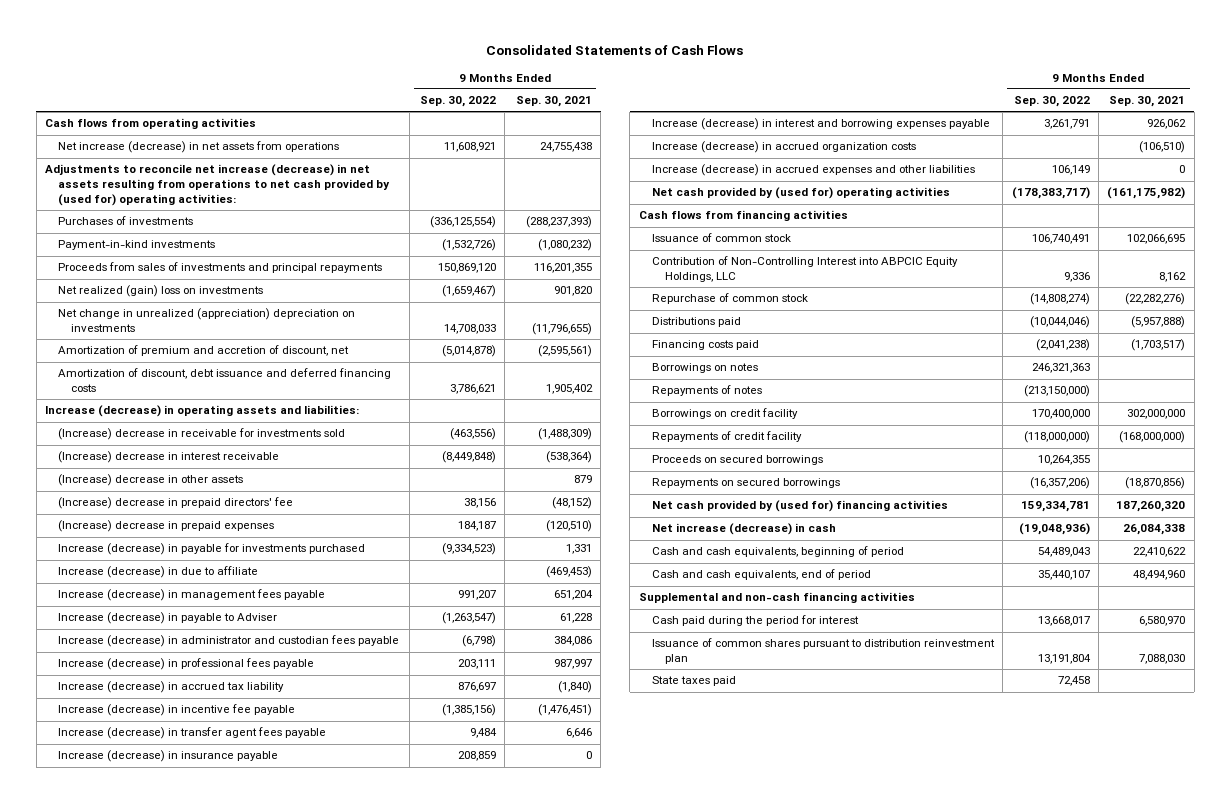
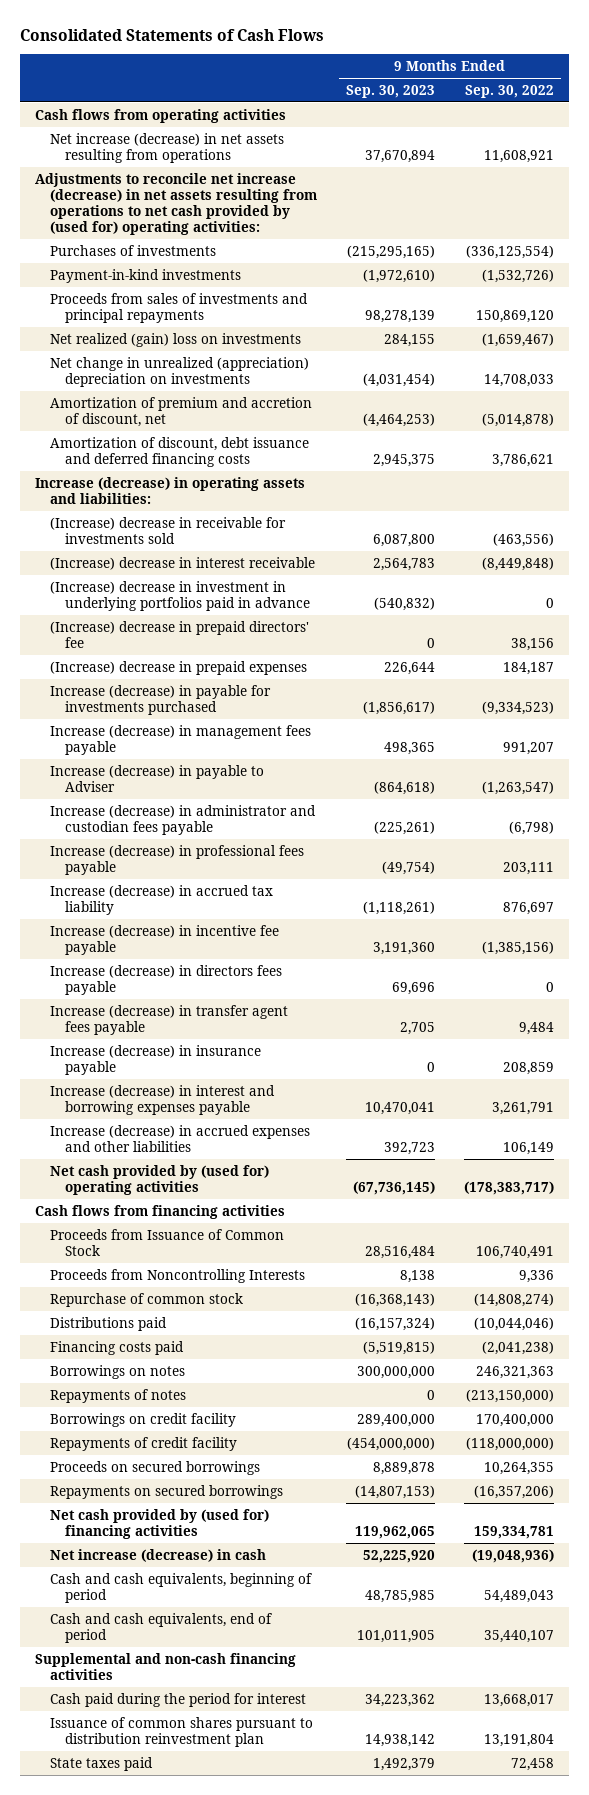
[515,96,592,108] Sep. 30, 2021 -> none
none -> [345,84,435,98] Sep. 30, 2023
[58,141,340,154] Net increase (decrease) in net assets from operations -> [49,132,284,163] Net increase (decrease) in net assets resulting from operations
[58,474,244,487] (Increase) decrease in other assets -> none
none -> [49,580,310,611] (Increase) decrease in investment in underlying portfolios paid in advance
[58,566,259,579] Increase (decrease) in due to affiliate -> none
none -> [49,964,282,995] Increase (decrease) in directors fees payable
[651,141,916,154] Increase (decrease) in accrued organization costs -> none
[651,233,791,243] Issuance of common stock -> [49,1228,284,1256] Proceeds from Issuance of Common Stock
[651,256,958,283] Contribution of Non-Controlling Interest into ABPCIC Equity Holdings, LLC -> [49,1268,305,1283] Proceeds from Noncontrolling Interests

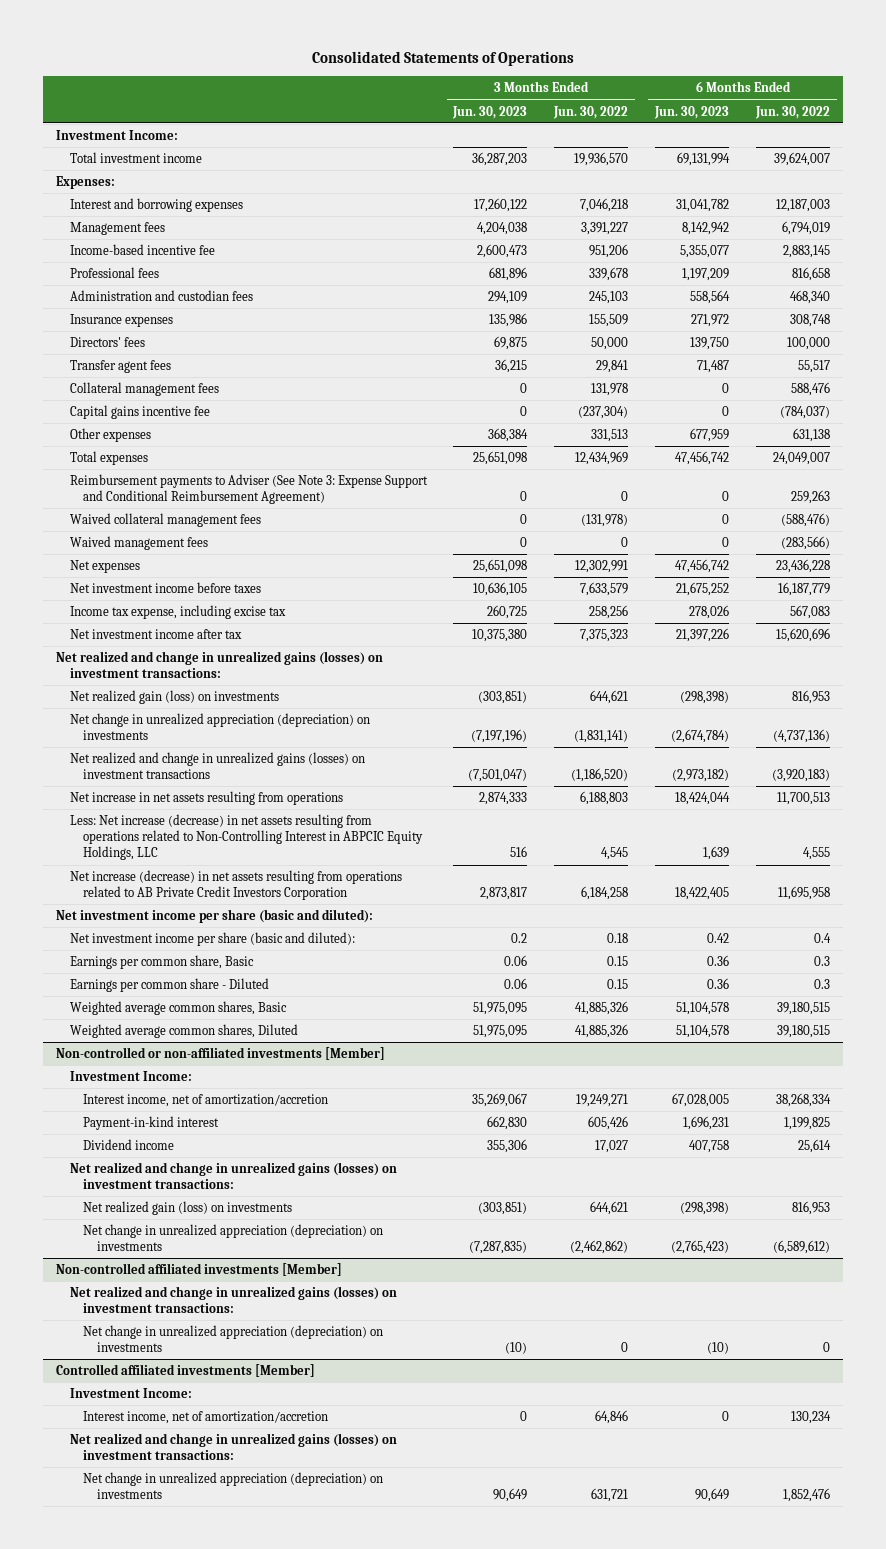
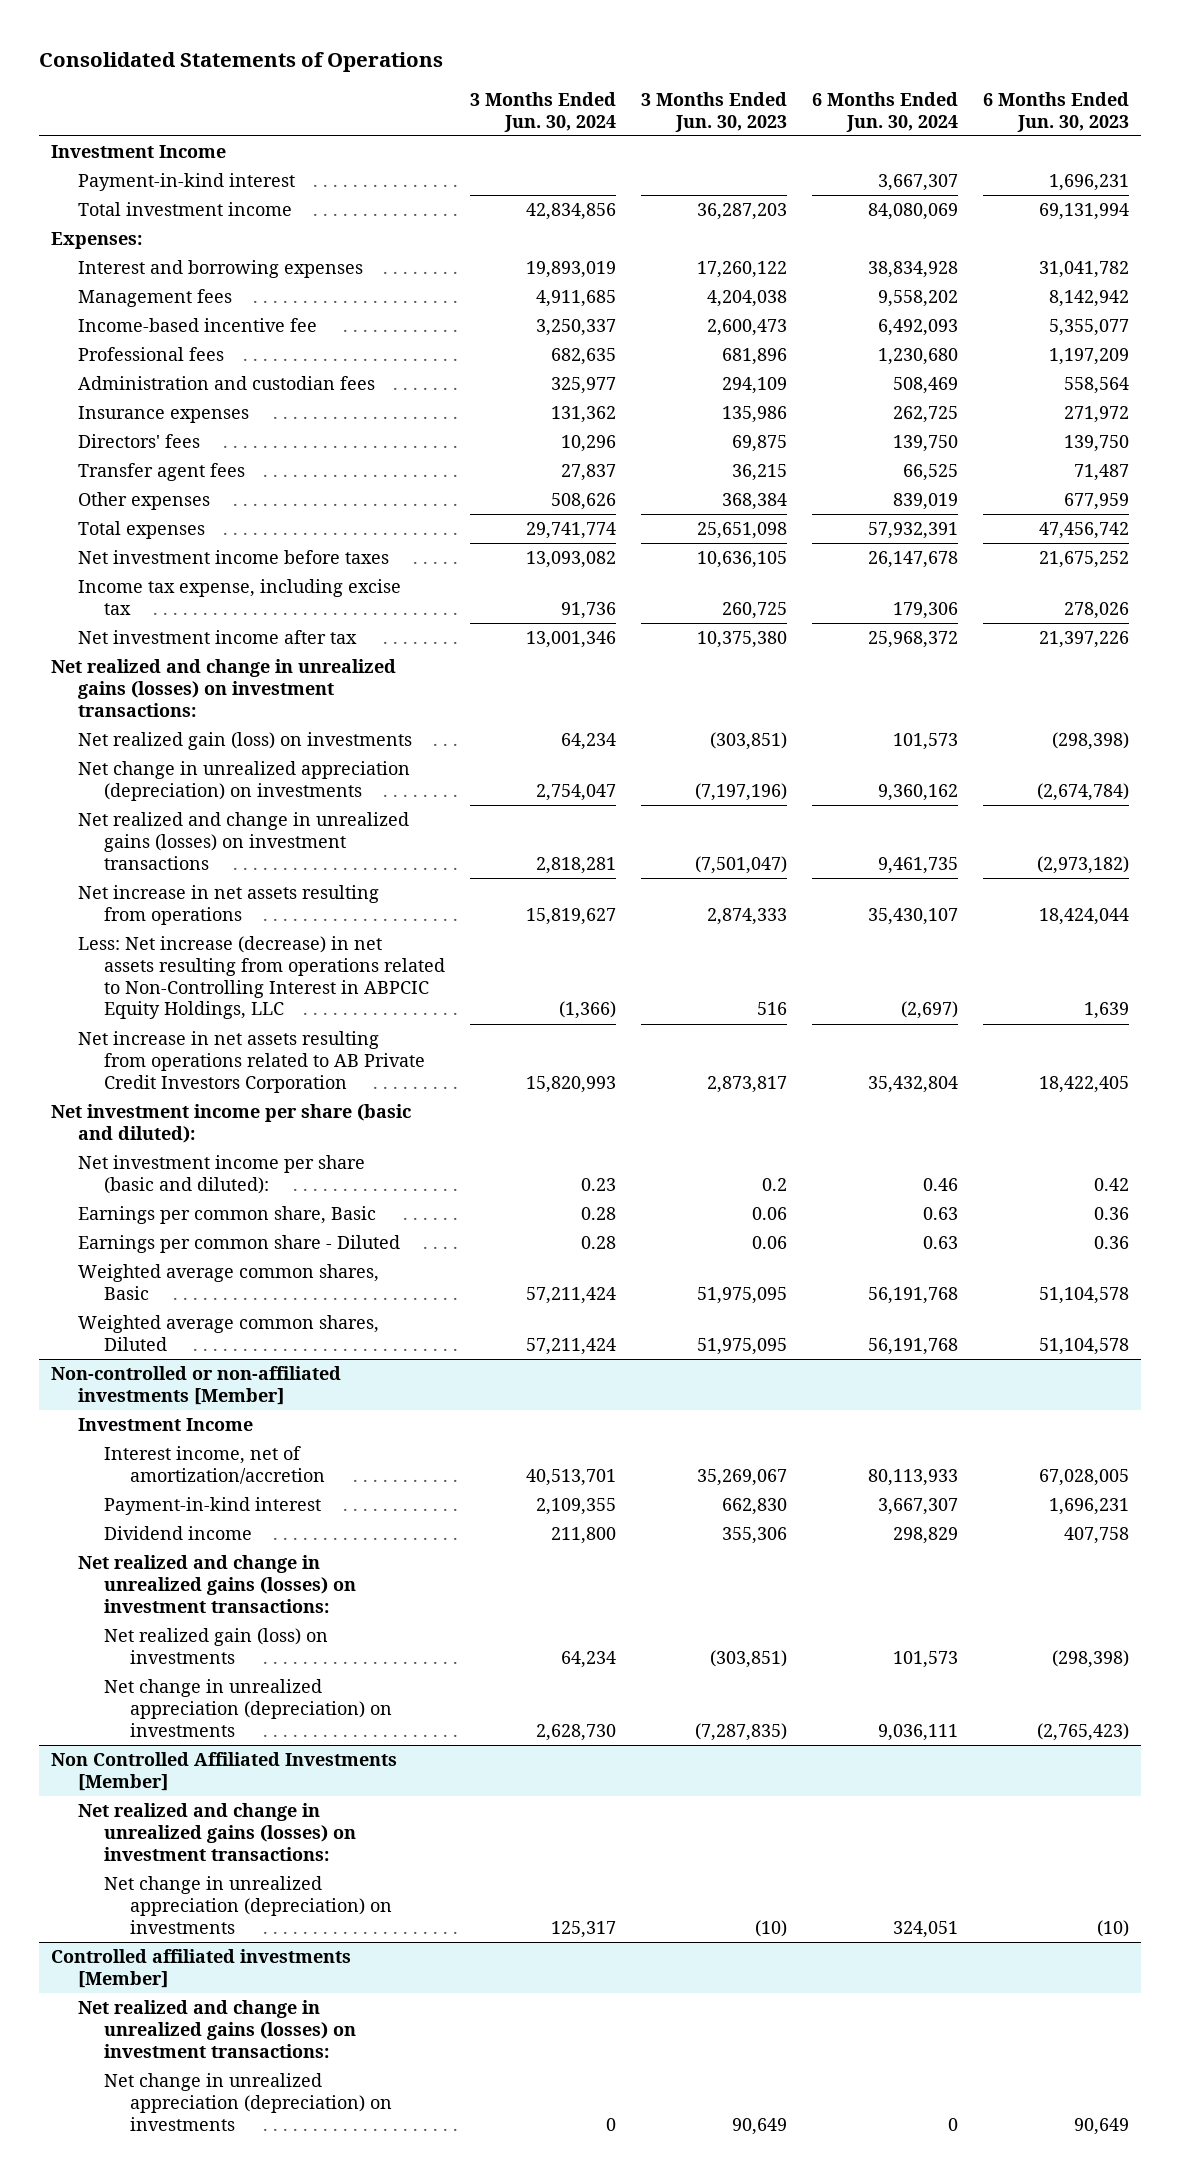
[553,105,629,119] Jun. 30, 2022 -> none
[755,105,831,119] Jun. 30, 2022 -> none
none -> [469,91,616,132] 3 Months Ended Jun. 30, 2024
none -> [811,91,958,132] 6 Months Ended Jun. 30, 2024
[56,130,179,141] Investment Income: -> [51,145,227,159] Investment Income
none -> [77,173,295,192] Payment-in-kind interest
[69,382,219,397] Collateral management fees -> none
[69,405,210,420] Capital gains incentive fee -> none
[69,474,428,505] Reimbursement payments to Adviser (See Note 3: Expense Support and Conditional Reimbursement Agreement) -> none
[69,513,261,528] Waived collateral management fees -> none
[69,536,208,551] Waived management fees -> none
[69,560,140,574] Net expenses -> none
[69,870,402,901] Net increase (decrease) in net assets resulting from operations related to AB Private Credit Investors Corporation -> [77,1031,426,1093] Net increase in net assets resulting from operations related to AB Private Credit Investors Corporation
[69,1071,192,1082] Investment Income: -> [77,1418,253,1432] Investment Income
[56,1263,343,1277] Non-controlled affiliated investments [Member] -> [51,1752,398,1791] Non Controlled Affiliated Investments [Member]
[69,1388,192,1399] Investment Income: -> none
[83,1411,329,1425] Interest income, net of amortization/accretion -> none

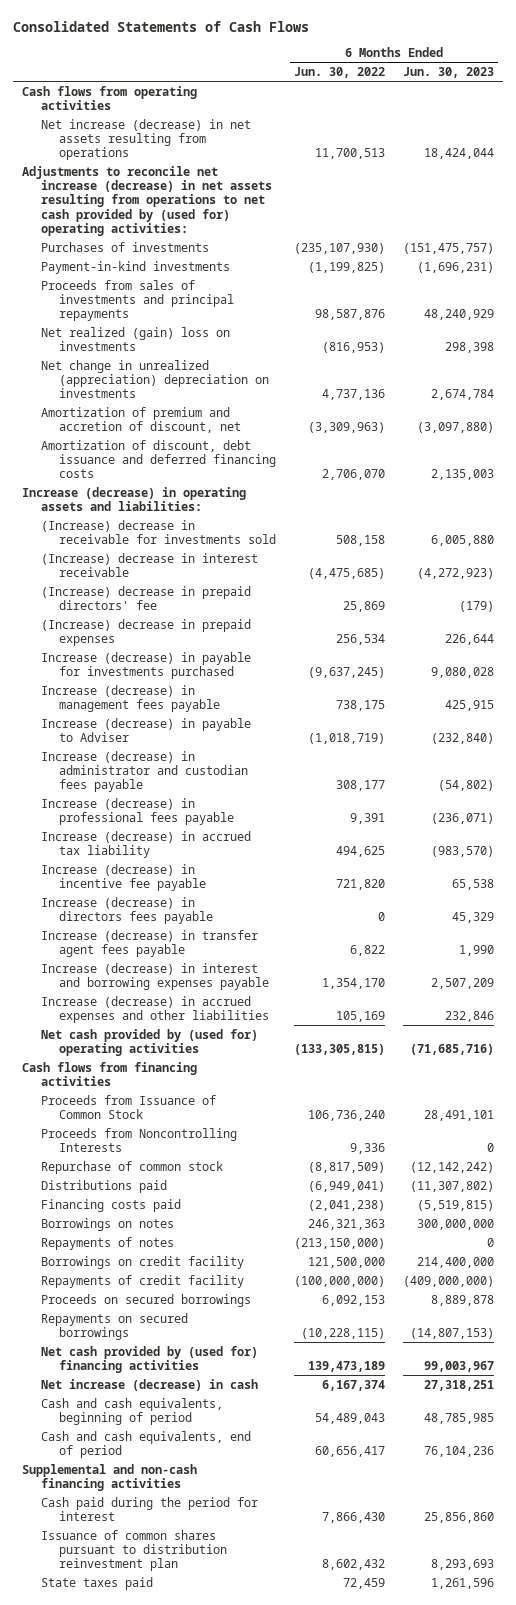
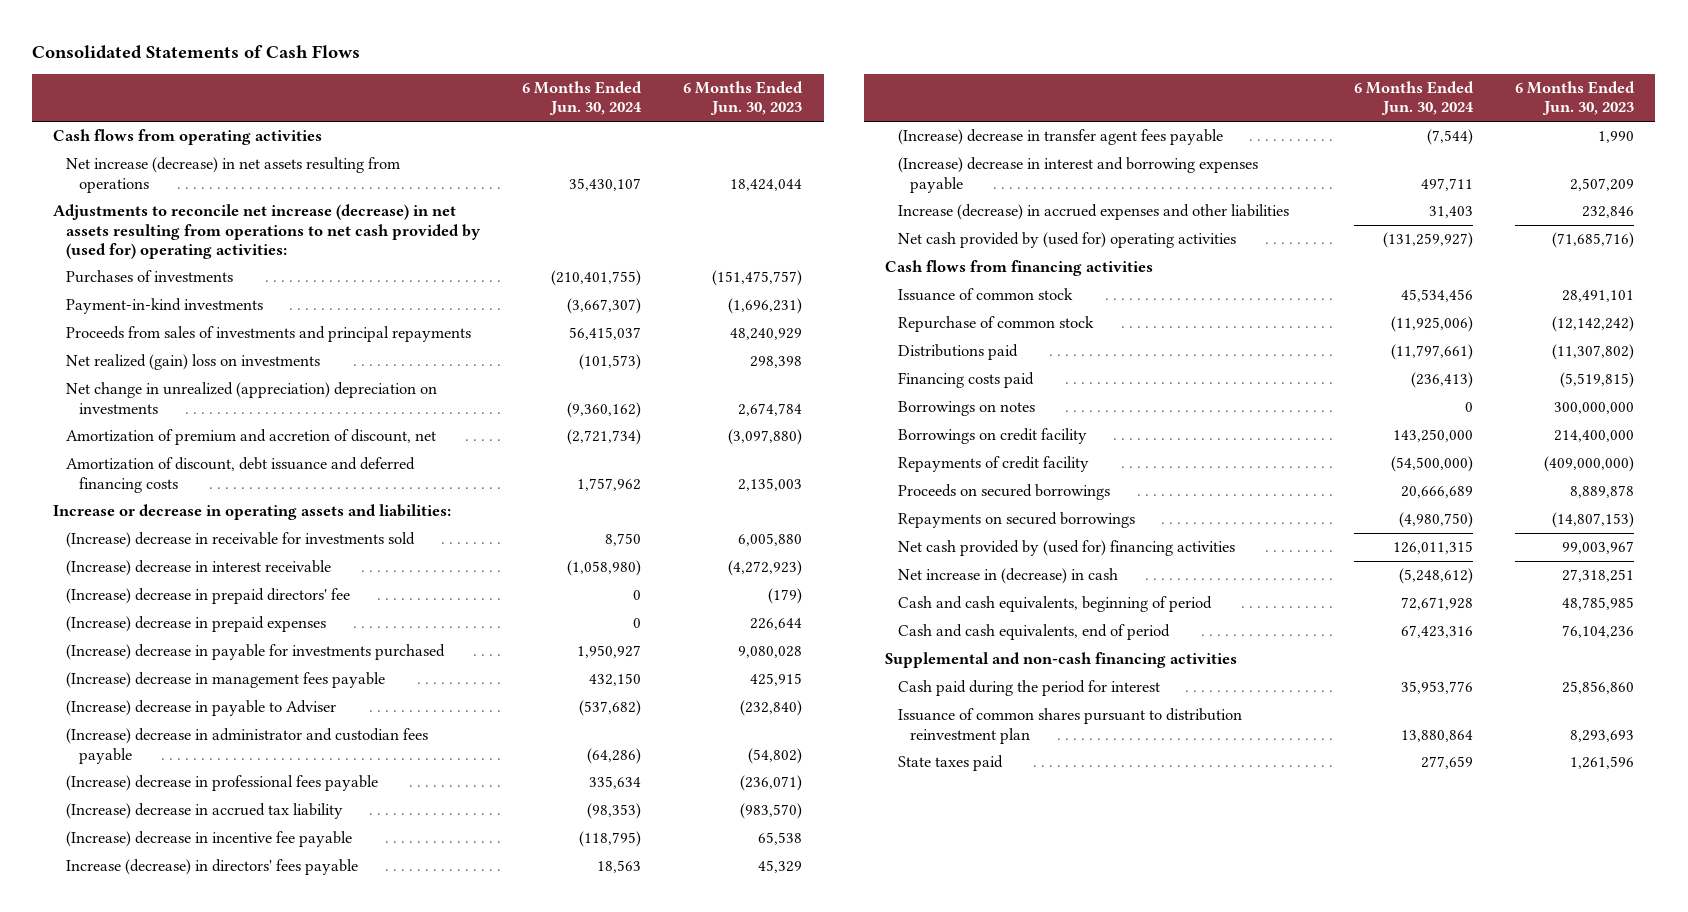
[293,66,385,78] Jun. 30, 2022 -> none
none -> [522,81,643,116] 6 Months Ended Jun. 30, 2024
[22,486,247,511] Increase (decrease) in operating assets and liabilities: -> [53,504,452,521] Increase or decrease in operating assets and liabilities:
[40,651,251,679] Increase (decrease) in payable for investments purchased -> [66,644,446,661] (Increase) decrease in payable for investments purchased
[40,684,221,712] Increase (decrease) in management fees payable -> [66,672,386,689] (Increase) decrease in management fees payable
[40,717,251,742] Increase (decrease) in payable to Adviser -> [66,700,337,717] (Increase) decrease in payable to Adviser
[40,750,249,793] Increase (decrease) in administrator and custodian fees payable -> [66,728,429,764] (Increase) decrease in administrator and custodian fees payable
[40,797,235,825] Increase (decrease) in professional fees payable -> [66,775,379,792] (Increase) decrease in professional fees payable
[40,830,251,858] Increase (decrease) in accrued tax liability -> [66,803,344,820] (Increase) decrease in accrued tax liability
[40,863,207,891] Increase (decrease) in incentive fee payable -> [66,831,353,848] (Increase) decrease in incentive fee payable
[40,896,214,924] Increase (decrease) in directors fees payable -> [66,859,359,876] Increase (decrease) in directors' fees payable
[40,929,258,957] Increase (decrease) in transfer agent fees payable -> [897,129,1223,146] (Increase) decrease in transfer agent fees payable
[40,962,270,990] Increase (decrease) in interest and borrowing expenses payable -> [897,157,1258,193] (Increase) decrease in interest and borrowing expenses payable
[40,1127,237,1152] Proceeds from Noncontrolling Interests -> none
[40,1094,216,1119] Proceeds from Issuance of Common Stock -> [897,288,1073,302] Issuance of common stock
[40,1236,174,1250] Repayments of notes -> none
[40,1378,258,1391] Net increase (decrease) in cash -> [897,568,1118,585] Net increase in (decrease) in cash

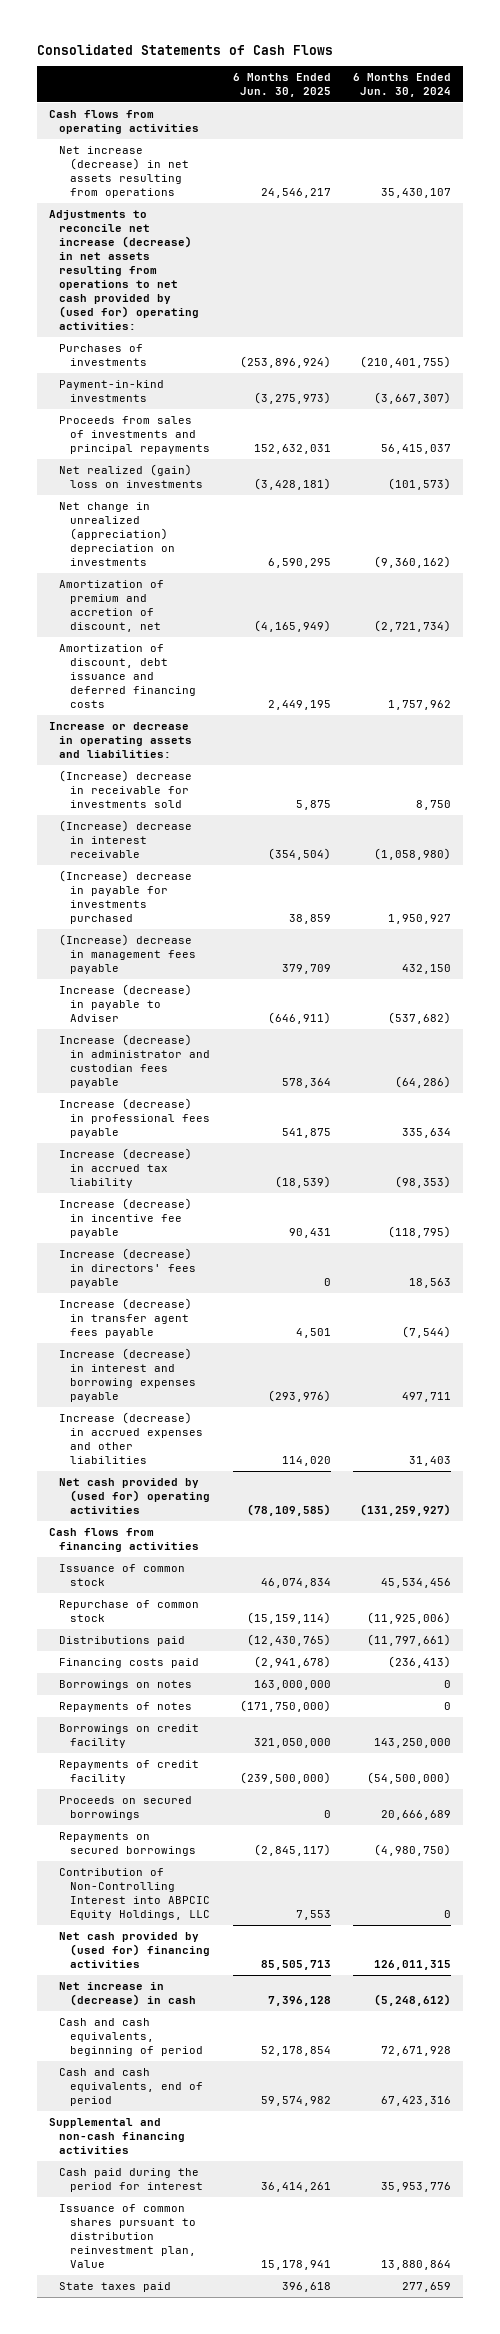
[683,81,804,116] 6 Months Ended Jun. 30, 2023 -> none
none -> [232,72,331,97] 6 Months Ended Jun. 30, 2025
[66,588,351,605] (Increase) decrease in prepaid directors' fee -> none
[66,616,327,633] (Increase) decrease in prepaid expenses -> none
[66,700,337,717] (Increase) decrease in payable to Adviser -> [59,984,193,1023] Increase (decrease) in payable to Adviser
[66,728,429,764] (Increase) decrease in administrator and custodian fees payable -> [59,1034,211,1089] Increase (decrease) in administrator and custodian fees payable
[66,775,379,792] (Increase) decrease in professional fees payable -> [59,1098,211,1139] Increase (decrease) in professional fees payable
[66,803,344,820] (Increase) decrease in accrued tax liability -> [59,1148,193,1189] Increase (decrease) in accrued tax liability
[66,831,353,848] (Increase) decrease in incentive fee payable -> [59,1198,193,1239] Increase (decrease) in incentive fee payable
[897,129,1223,146] (Increase) decrease in transfer agent fees payable -> [59,1298,193,1339] Increase (decrease) in transfer agent fees payable
[897,157,1258,193] (Increase) decrease in interest and borrowing expenses payable -> [59,1348,197,1403] Increase (decrease) in interest and borrowing expenses payable
none -> [59,1702,193,1713] Repayments of notes
none -> [59,1868,211,1921] Contribution of Non-Controlling Interest into ABPCIC Equity Holdings, LLC
[897,708,1242,744] Issuance of common shares pursuant to distribution reinvestment plan -> [59,2204,197,2269] Issuance of common shares pursuant to distribution reinvestment plan, Value

